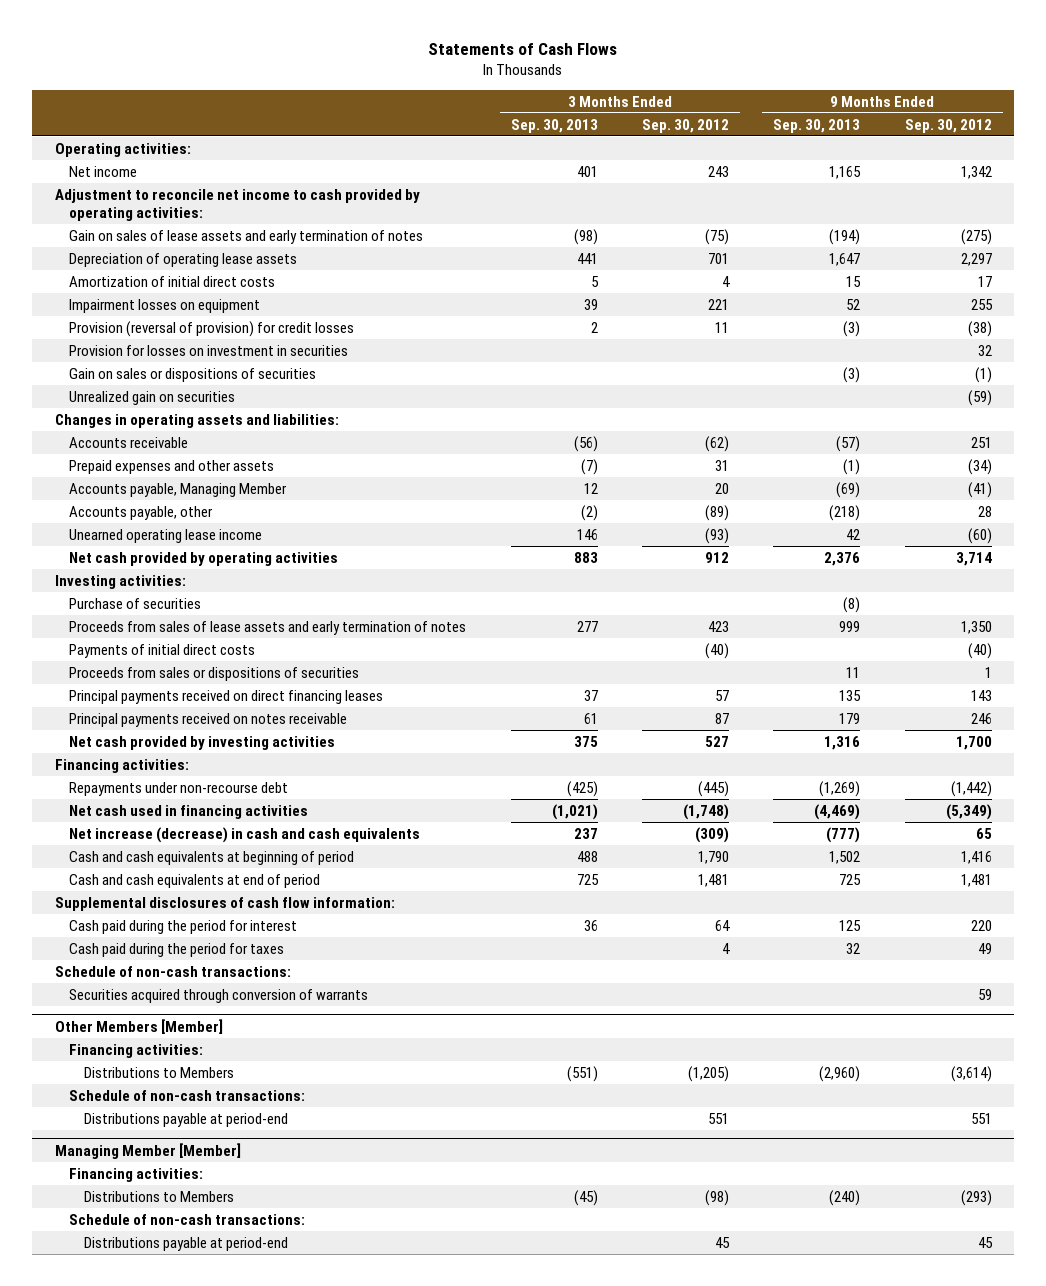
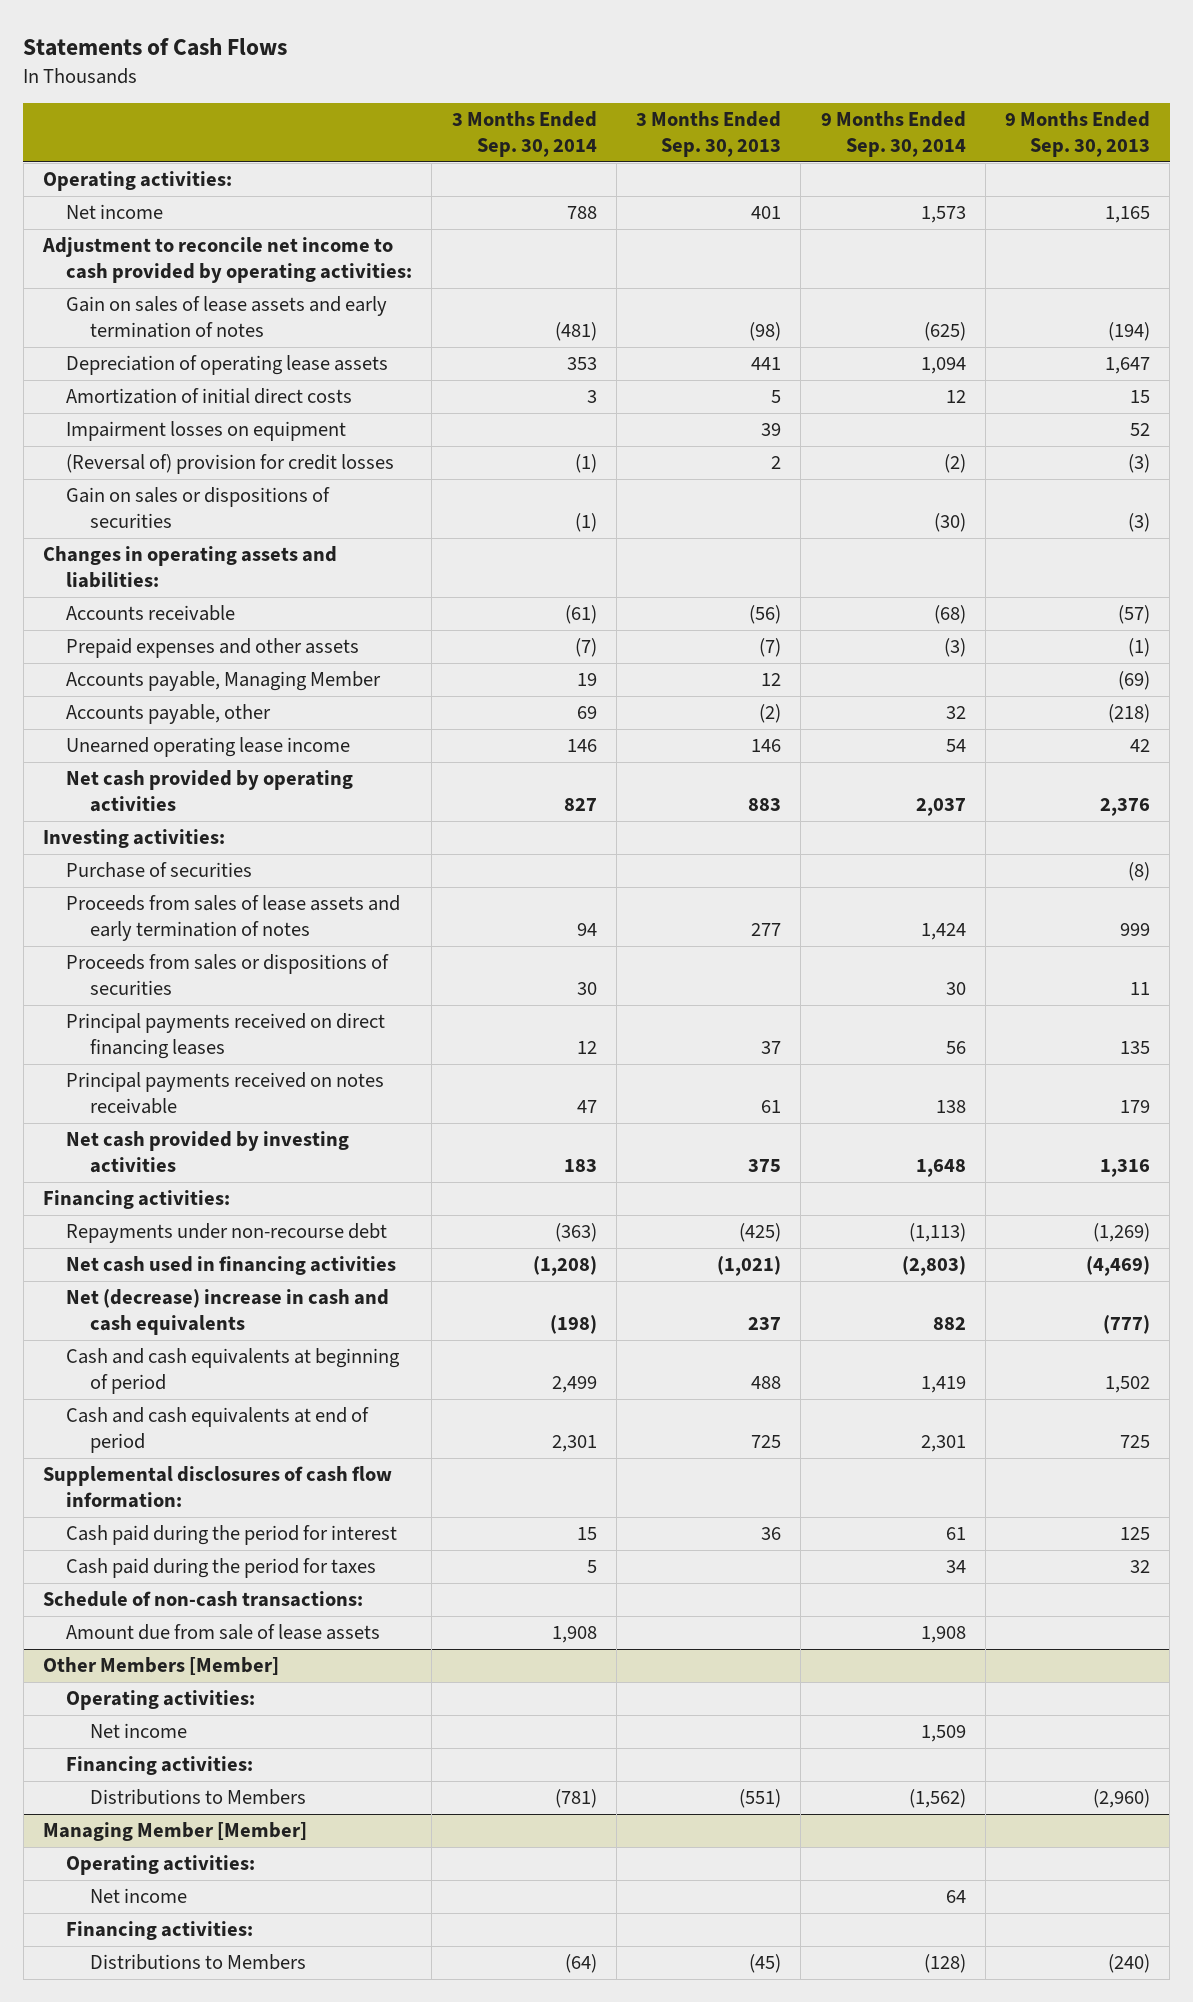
[641,118,729,133] Sep. 30, 2012 -> none
[904,118,992,133] Sep. 30, 2012 -> none
none -> [451,111,597,157] 3 Months Ended Sep. 30, 2014
none -> [820,111,966,157] 9 Months Ended Sep. 30, 2014
[69,344,349,356] Provision for losses on investment in securities -> none
[69,320,355,337] Provision (reversal of provision) for credit losses -> [66,454,395,475] (Reversal of) provision for credit losses
[69,390,236,405] Unrealized gain on securities -> none
[69,643,256,658] Payments of initial direct costs -> none
[69,826,421,843] Net increase (decrease) in cash and cash equivalents -> [66,1289,390,1335] Net (decrease) increase in cash and cash equivalents
[69,988,369,1003] Securities acquired through conversion of warrants -> none
none -> [66,1624,381,1641] Amount due from sale of lease assets
none -> [66,1690,256,1711] Operating activities:
none -> [89,1723,187,1739] Net income
[69,1089,306,1101] Schedule of non-cash transactions: -> none
[84,1112,289,1127] Distributions payable at period-end -> none
none -> [66,1855,256,1876] Operating activities:
none -> [89,1888,187,1904] Net income
[69,1213,306,1225] Schedule of non-cash transactions: -> none
[84,1236,289,1251] Distributions payable at period-end -> none

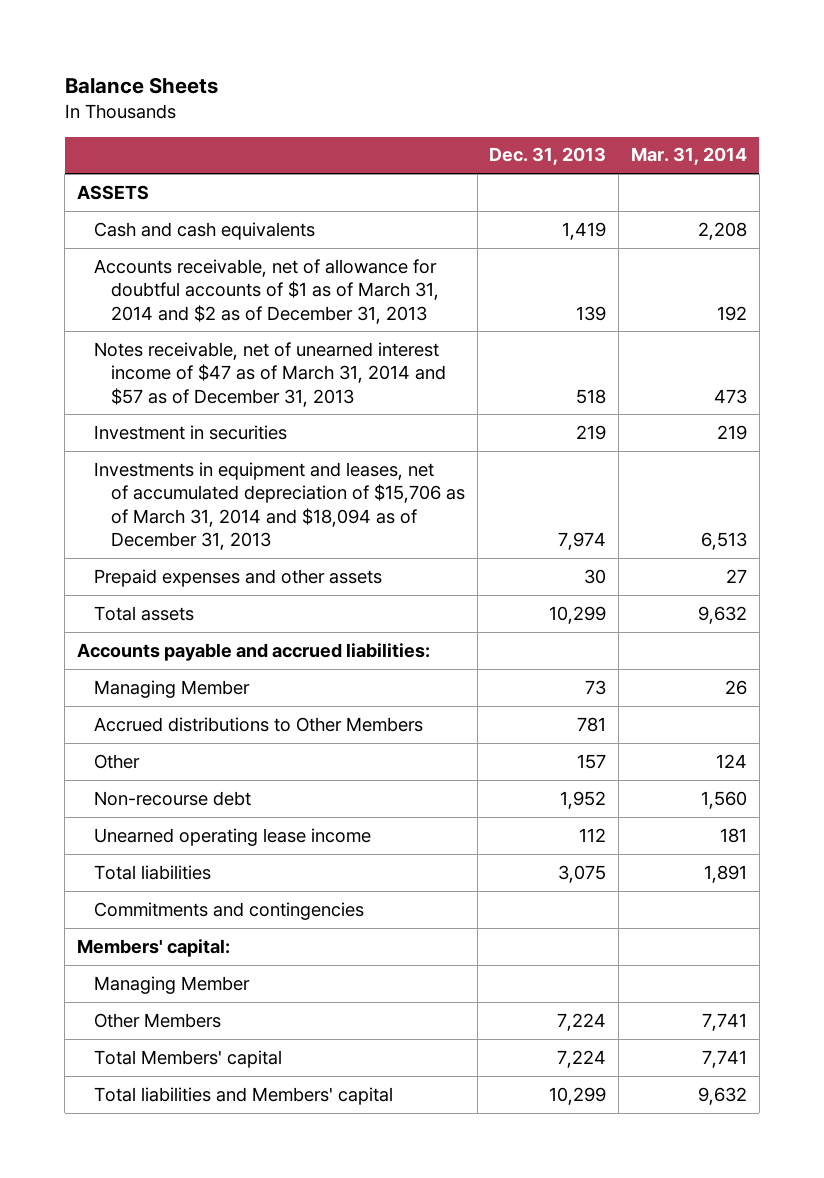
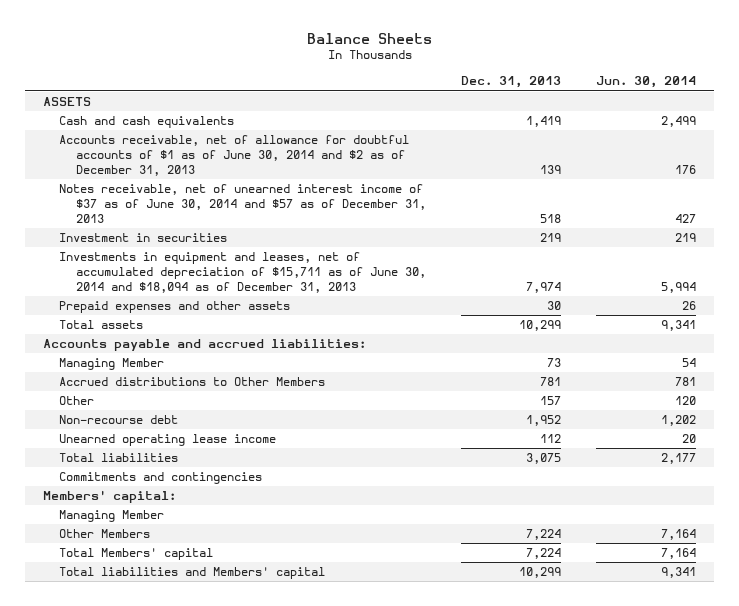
[631,147,748,166] Mar. 31, 2014 -> none
none -> [596,76,697,89] Jun. 30, 2014
[93,258,439,324] Accounts receivable, net of allowance for doubtful accounts of $1 as of March 31, 2014 and $2 as of December 31, 2013 -> [59,135,410,177] Accounts receivable, net of allowance for doubtful accounts of $1 as of June 30, 2014 and $2 as of December 31, 2013
[93,341,446,407] Notes receivable, net of unearned interest income of $47 as of March 31, 2014 and $57 as of December 31, 2013 -> [59,184,426,224] Notes receivable, net of unearned interest income of $37 as of June 30, 2014 and $57 as of December 31, 2013
[93,461,465,550] Investments in equipment and leases, net of accumulated depreciation of $15,706 as of March 31, 2014 and $18,094 as of December 31, 2013 -> [59,252,426,294] Investments in equipment and leases, net of accumulated depreciation of $15,711 as of June 30, 2014 and $18,094 as of December 31, 2013

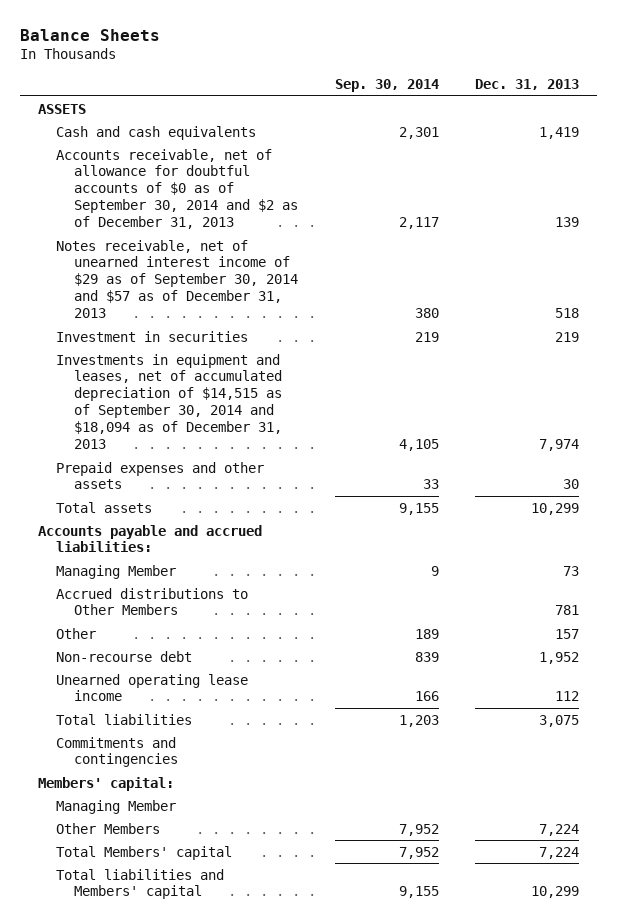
[596,76,697,89] Jun. 30, 2014 -> none
none -> [334,79,439,93] Sep. 30, 2014
[59,135,410,177] Accounts receivable, net of allowance for doubtful accounts of $1 as of June 30, 2014 and $2 as of December 31, 2013 -> [56,148,299,230] Accounts receivable, net of allowance for doubtful accounts of $0 as of September 30, 2014 and $2 as of December 31, 2013
[59,184,426,224] Notes receivable, net of unearned interest income of $37 as of June 30, 2014 and $57 as of December 31, 2013 -> [56,239,299,319] Notes receivable, net of unearned interest income of $29 as of September 30, 2014 and $57 as of December 31, 2013
[59,252,426,294] Investments in equipment and leases, net of accumulated depreciation of $15,711 as of June 30, 2014 and $18,094 as of December 31, 2013 -> [56,353,283,449] Investments in equipment and leases, net of accumulated depreciation of $14,515 as of September 30, 2014 and $18,094 as of December 31, 2013

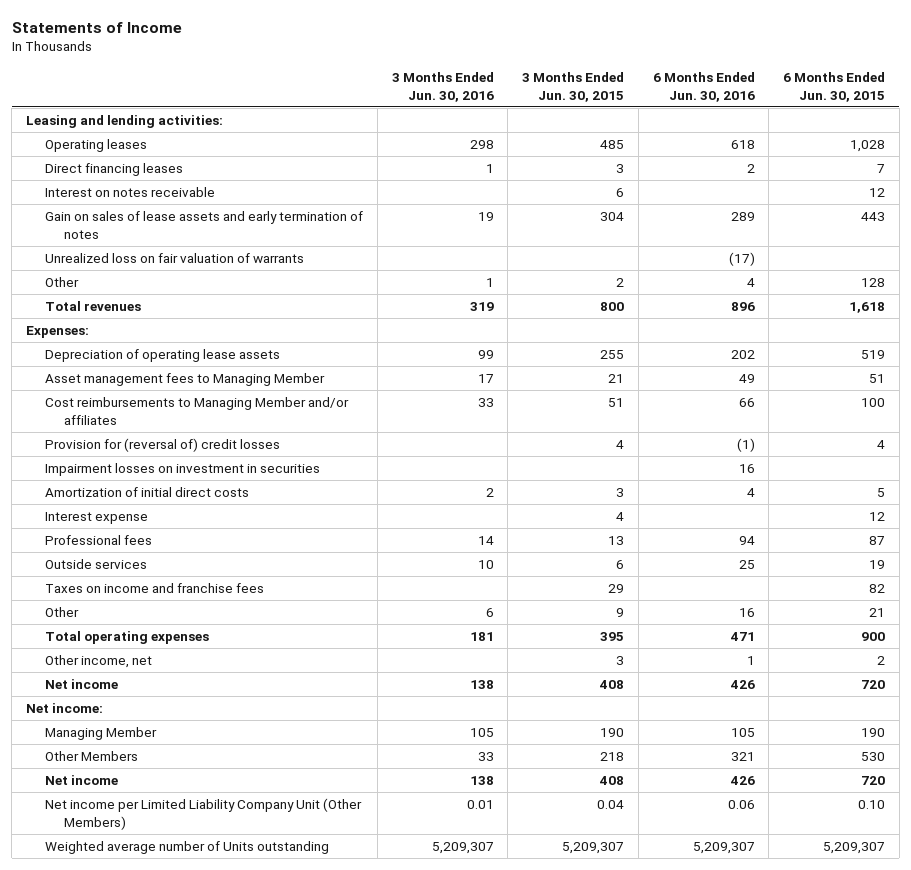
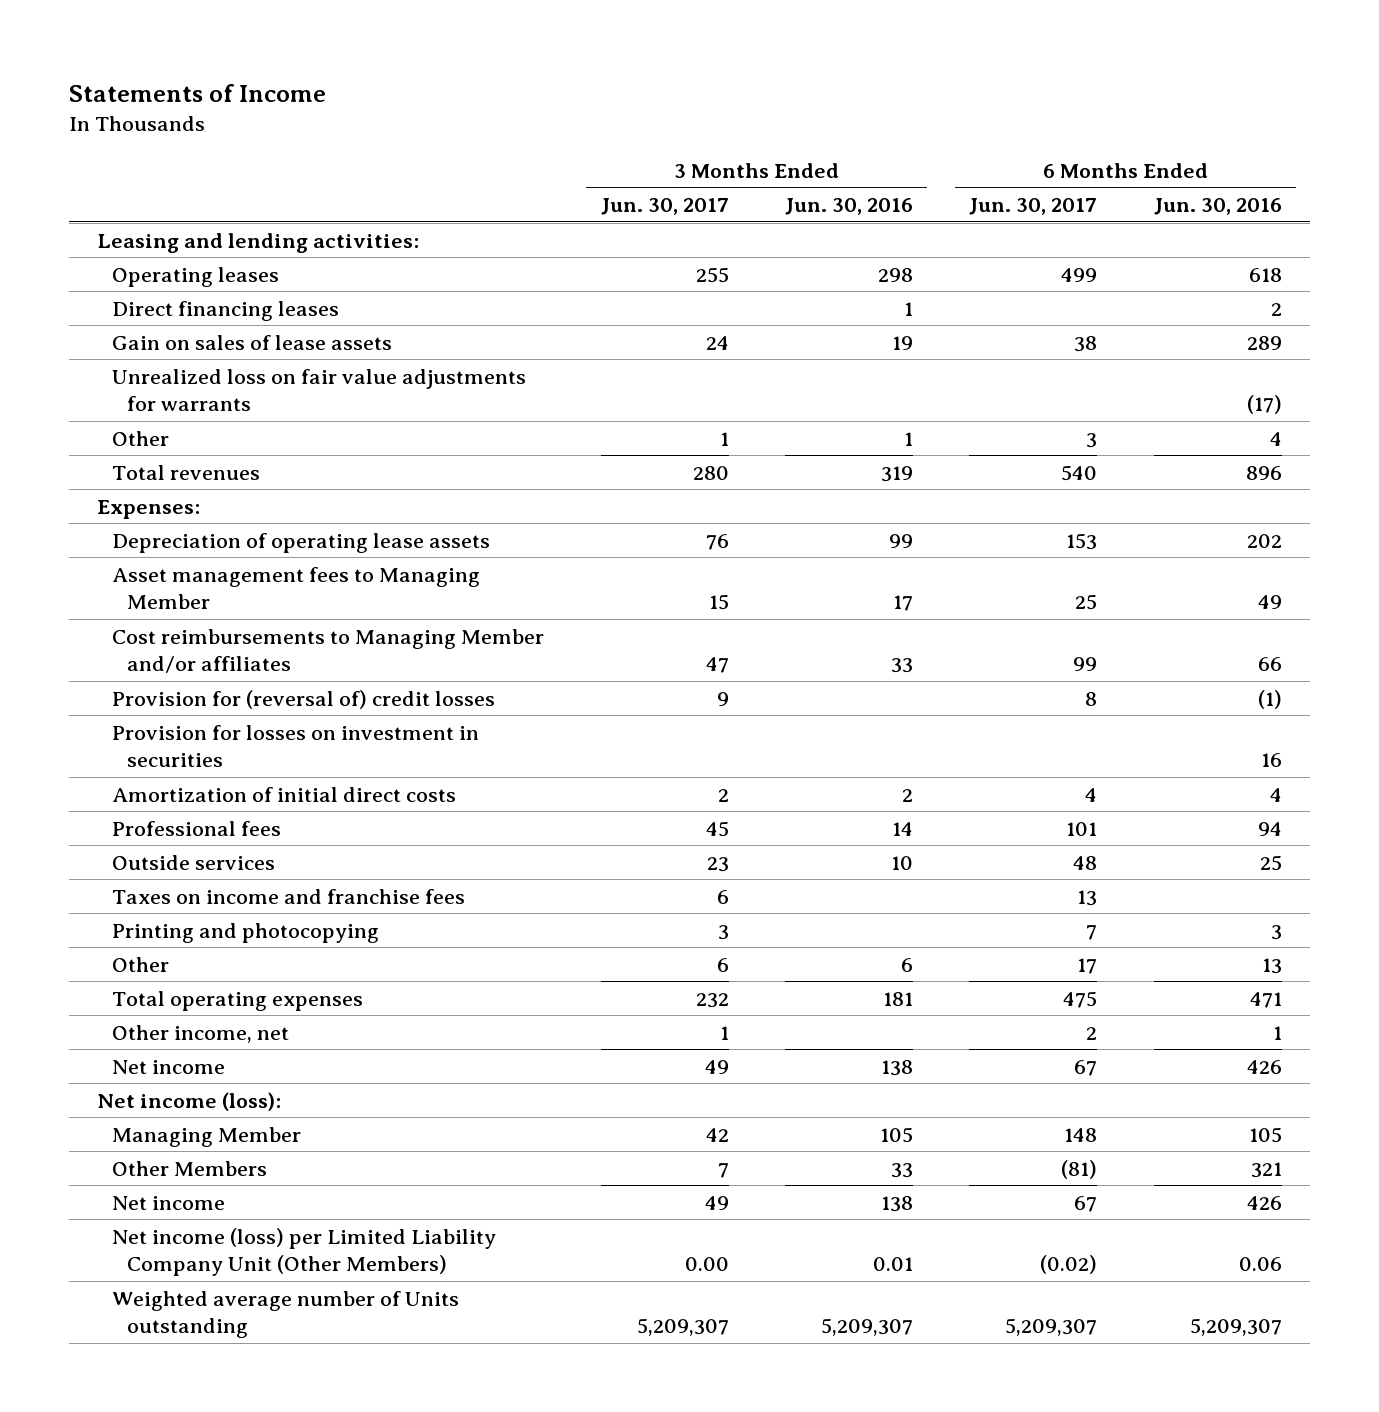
[522,72,625,102] 3 Months Ended Jun. 30, 2015 -> none
[783,72,886,102] 6 Months Ended Jun. 30, 2015 -> none
none -> [600,198,729,216] Jun. 30, 2017
none -> [969,198,1098,216] Jun. 30, 2017
[45,187,216,198] Interest on notes receivable -> none
[45,211,364,239] Gain on sales of lease assets and early termination of notes -> [112,334,393,350] Gain on sales of lease assets
[45,253,305,264] Unrealized loss on fair valuation of warrants -> [112,368,527,412] Unrealized loss on fair value adjustments for warrants
[45,463,321,477] Impairment losses on investment in securities -> [112,724,480,768] Provision for losses on investment in securities
[45,512,149,525] Interest expense -> none
none -> [112,922,380,943] Printing and photocopying
[738,608,755,618] 16 -> [1261,957,1282,974] 13
[26,703,104,714] Net income: -> [96,1091,281,1111] Net income (loss):
[45,798,363,830] Net income per Limited Liability Company Unit (Other Members) -> [112,1227,497,1277] Net income (loss) per Limited Liability Company Unit (Other Members)

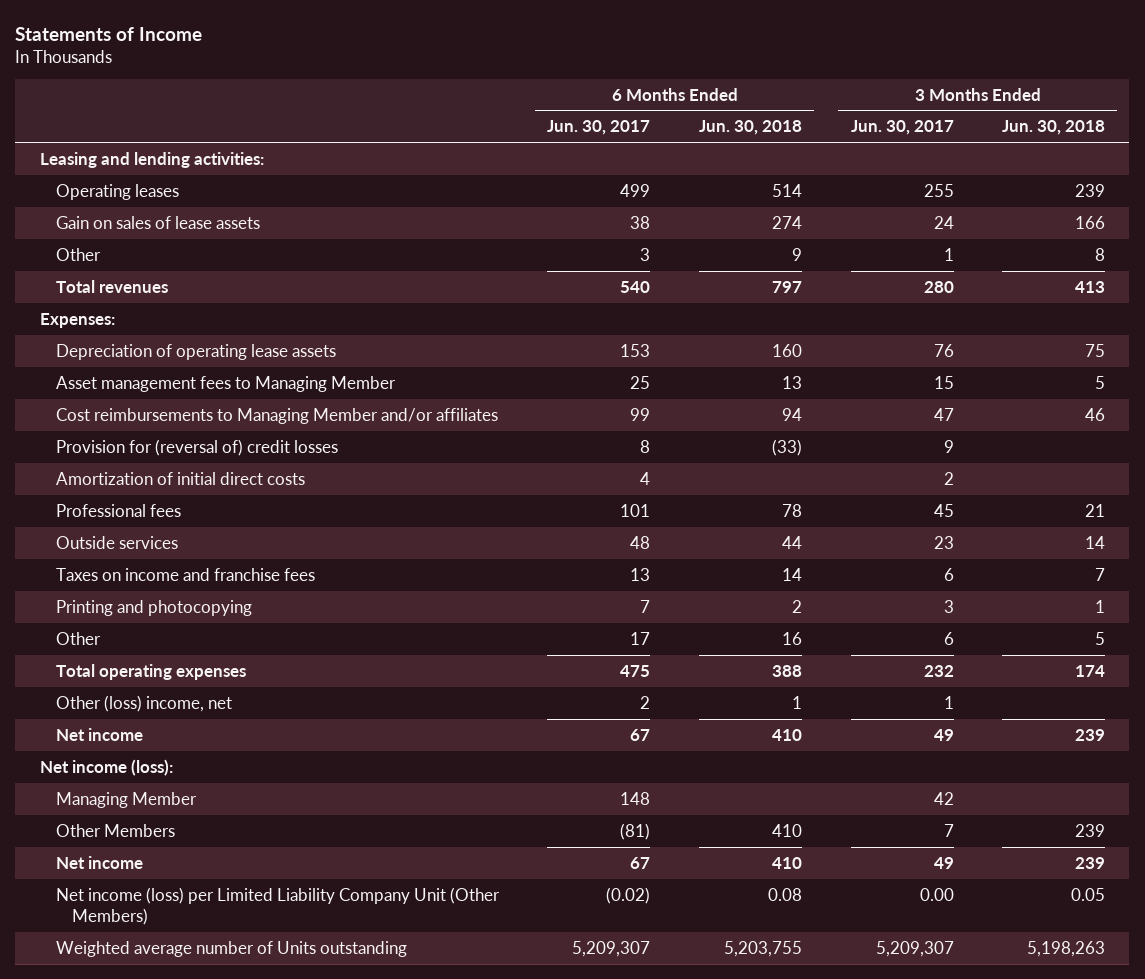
[785,198,914,216] Jun. 30, 2016 -> none
[1153,198,1282,216] Jun. 30, 2016 -> none
none -> [698,120,802,136] Jun. 30, 2018
none -> [1002,120,1106,136] Jun. 30, 2018
[112,300,340,321] Direct financing leases -> none
[112,368,527,412] Unrealized loss on fair value adjustments for warrants -> none
[112,724,480,768] Provision for losses on investment in securities -> none
[112,1024,290,1043] Other income, net -> [55,694,232,712] Other (loss) income, net

